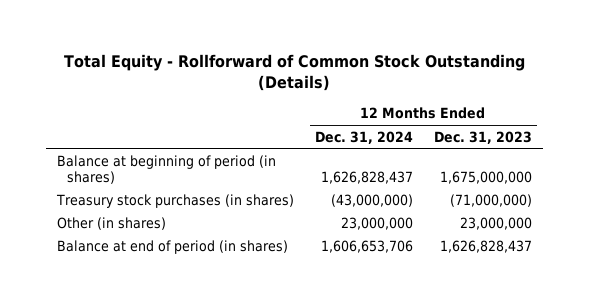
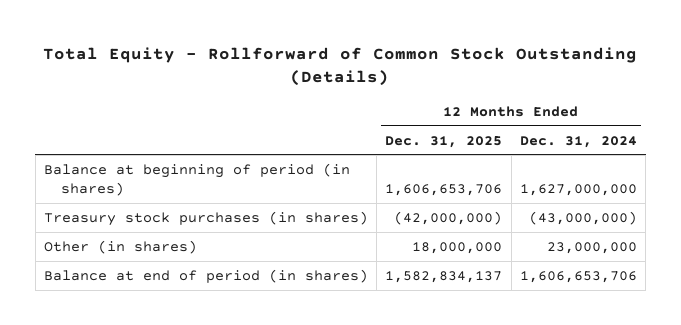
[434,130,533,144] Dec. 31, 2023 -> none
none -> [385,135,503,148] Dec. 31, 2025
[320,170,413,184] 1,626,828,437 -> [519,184,637,197] 1,627,000,000

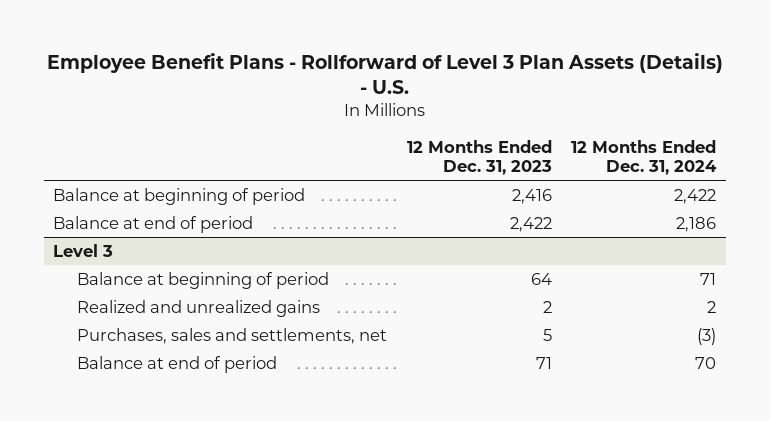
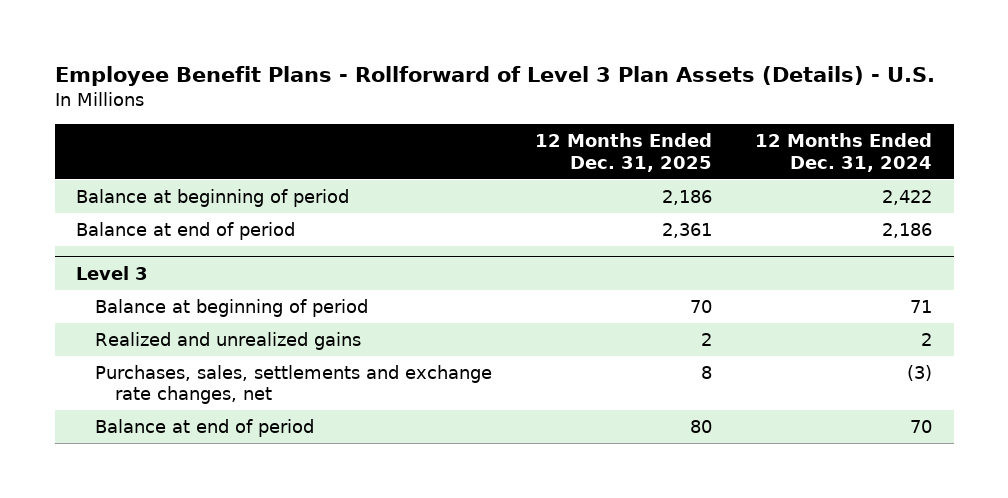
[406,139,552,176] 12 Months Ended Dec. 31, 2023 -> none
none -> [535,133,713,172] 12 Months Ended Dec. 31, 2025
[77,327,388,344] Purchases, sales and settlements, net -> [95,365,493,405] Purchases, sales, settlements and exchange rate changes, net

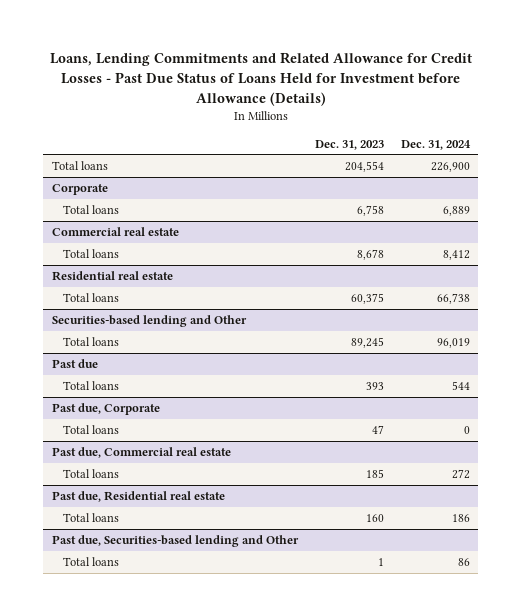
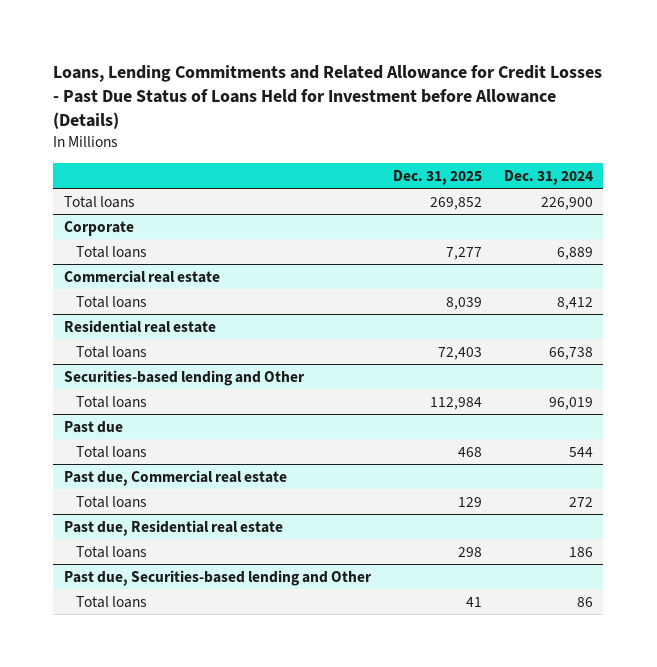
[314,139,384,150] Dec. 31, 2023 -> none
none -> [392,169,482,185] Dec. 31, 2025
[51,403,160,416] Past due, Corporate -> none
[63,425,120,435] Total loans -> none

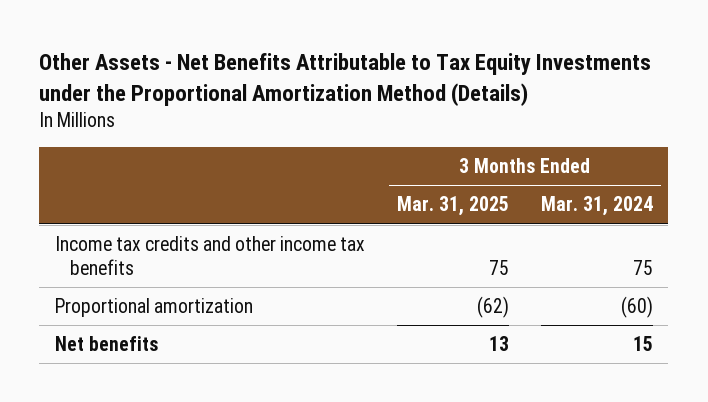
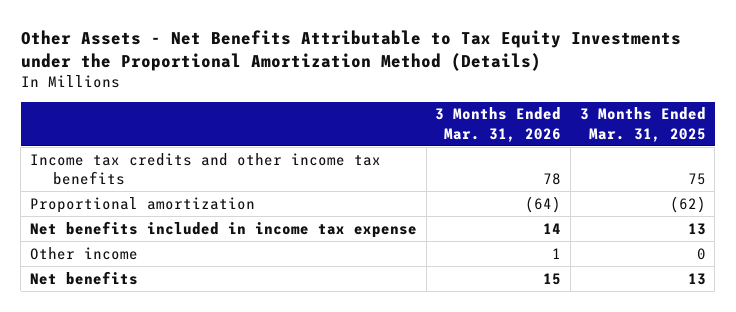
[540,196,653,217] Mar. 31, 2024 -> none
none -> [435,107,562,142] 3 Months Ended Mar. 31, 2026
none -> [29,220,417,238] Net benefits included in income tax expense
none -> [29,246,138,260] Other income

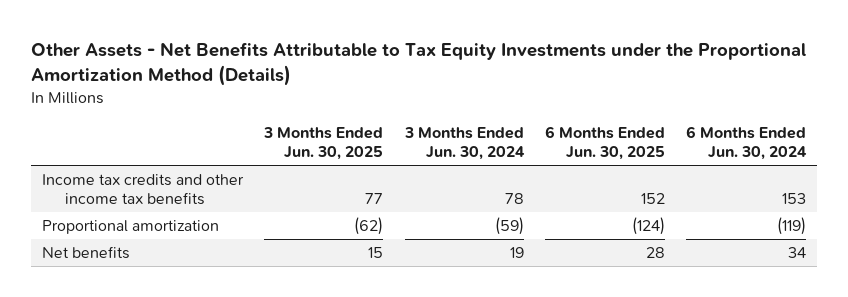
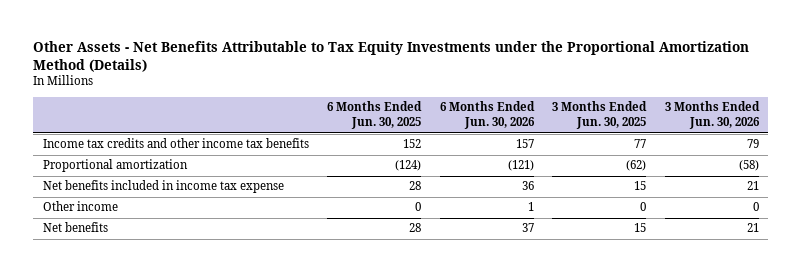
[403,127,525,161] 3 Months Ended Jun. 30, 2024 -> none
[686,126,808,161] 6 Months Ended Jun. 30, 2024 -> none
none -> [439,101,535,130] 6 Months Ended Jun. 30, 2026
none -> [664,101,760,130] 3 Months Ended Jun. 30, 2026
none -> [42,180,284,194] Net benefits included in income tax expense
none -> [42,201,118,212] Other income

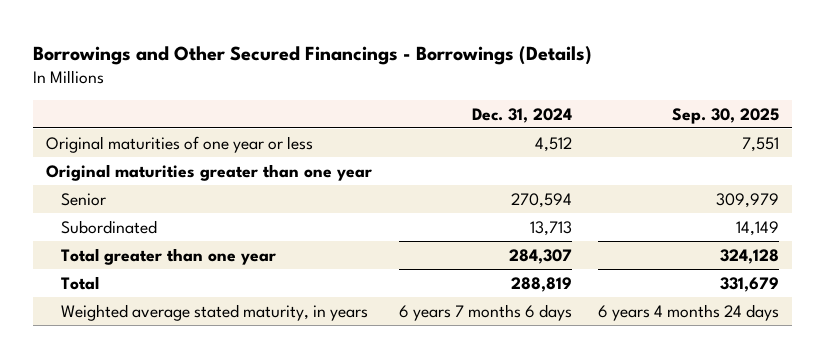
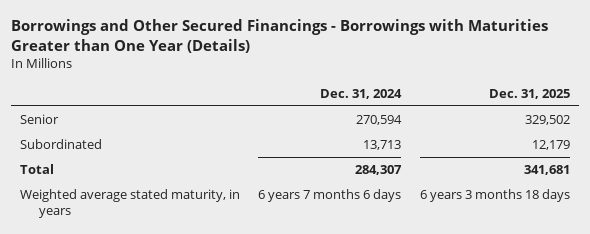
[32,45,592,65] Borrowings and Other Secured Financings - Borrowings (Details) -> [10,18,548,53] Borrowings and Other Secured Financings - Borrowings with Maturities Greater than One Year (Details)
[672,107,780,124] Sep. 30, 2025 -> none
none -> [488,88,570,99] Dec. 31, 2025
[46,135,314,153] Original maturities of one year or less -> none
[46,163,373,181] Original maturities greater than one year -> none
[60,275,99,290] Total -> none
[60,247,276,265] Total greater than one year -> [19,164,54,175] Total

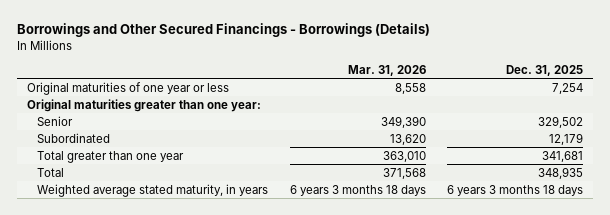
[10,18,548,53] Borrowings and Other Secured Financings - Borrowings with Maturities Greater than One Year (Details) -> [16,23,430,38] Borrowings and Other Secured Financings - Borrowings (Details)
[320,88,403,99] Dec. 31, 2024 -> none
none -> [347,64,426,76] Mar. 31, 2026
none -> [27,81,230,95] Original maturities of one year or less
none -> [27,98,262,112] Original maturities greater than one year:
none -> [37,150,185,163] Total greater than one year
[523,165,570,176] 341,681 -> [537,166,583,179] 348,935

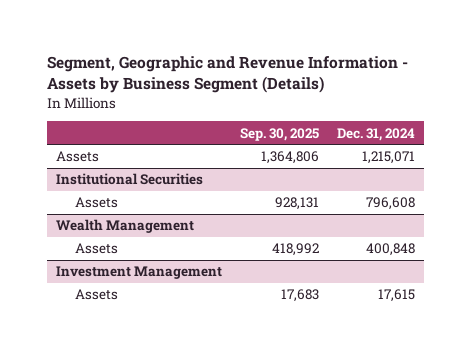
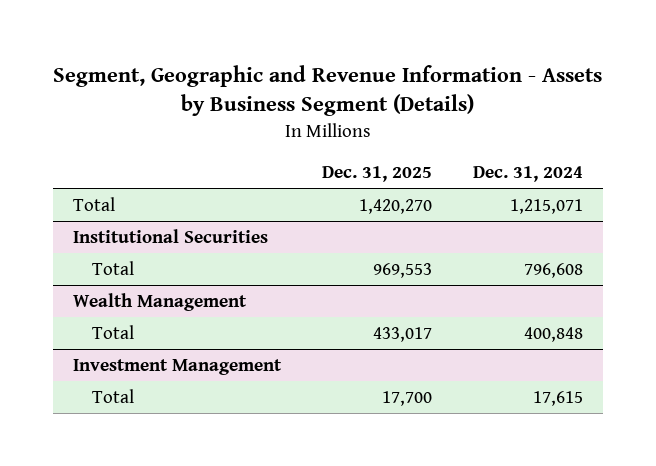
[239,127,319,141] Sep. 30, 2025 -> none
none -> [322,165,433,182] Dec. 31, 2025
[55,151,99,163] Assets -> [73,197,116,212] Total
[75,197,119,209] Assets -> [92,261,135,276] Total
[75,243,119,255] Assets -> [92,325,135,340] Total
[75,289,119,301] Assets -> [92,389,135,404] Total

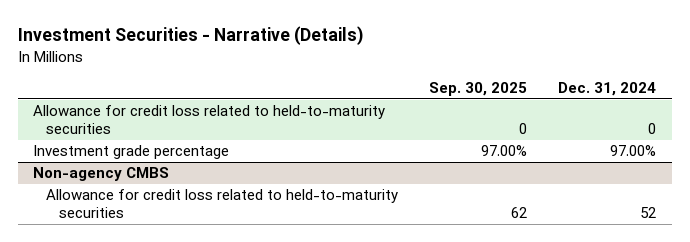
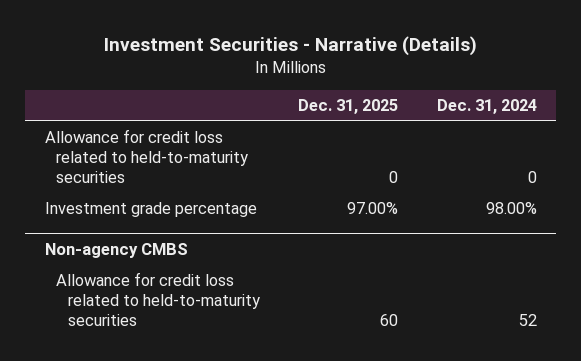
[429,82,528,97] Sep. 30, 2025 -> none
none -> [298,99,399,115] Dec. 31, 2025
[610,145,657,157] 97.00% -> [485,202,537,215] 98.00%

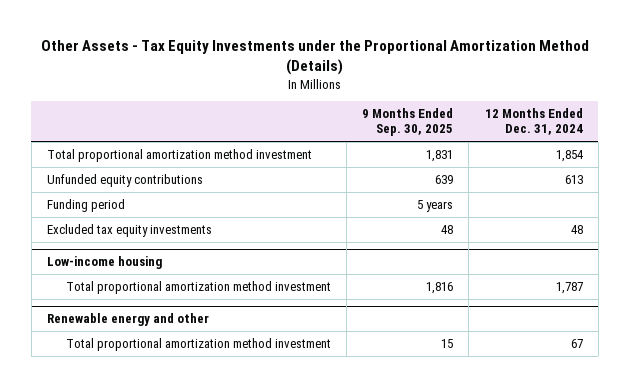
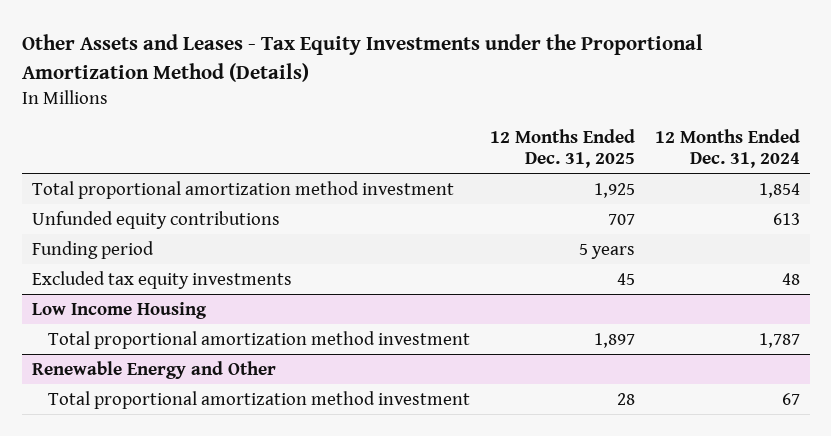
[40,40,589,76] Other Assets - Tax Equity Investments under the Proportional Amortization Method (Details) -> [21,34,703,82] Other Assets and Leases - Tax Equity Investments under the Proportional Amortization Method (Details)
[362,108,454,137] 9 Months Ended Sep. 30, 2025 -> none
none -> [489,128,635,168] 12 Months Ended Dec. 31, 2025
[47,256,163,270] Low-income housing -> [31,301,207,319] Low Income Housing
[47,313,210,327] Renewable energy and other -> [31,360,276,379] Renewable Energy and Other

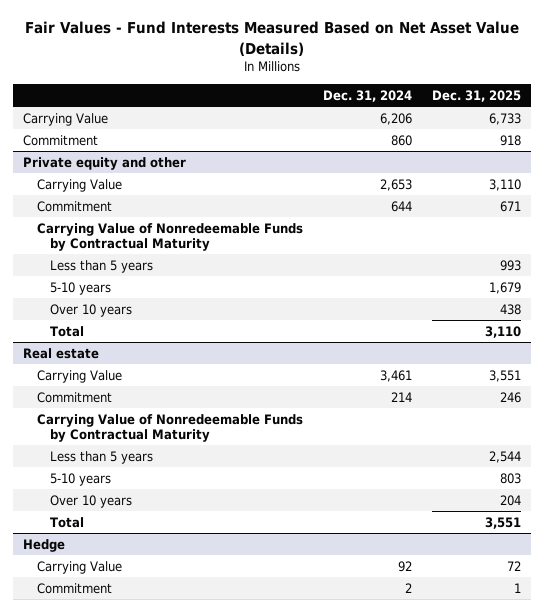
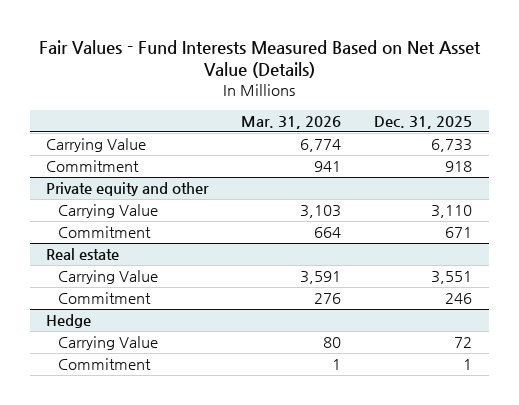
[322,89,412,102] Dec. 31, 2024 -> none
none -> [241,115,342,129] Mar. 31, 2026
[36,222,303,252] Carrying Value of Nonredeemable Funds by Contractual Maturity -> none
[49,259,153,273] Less than 5 years -> none
[49,281,111,295] 5-10 years -> none
[49,303,132,317] Over 10 years -> none
[49,325,84,337] Total -> none
[36,413,303,443] Carrying Value of Nonredeemable Funds by Contractual Maturity -> none
[49,450,153,464] Less than 5 years -> none
[49,472,111,486] 5-10 years -> none
[49,494,132,508] Over 10 years -> none
[49,516,84,528] Total -> none

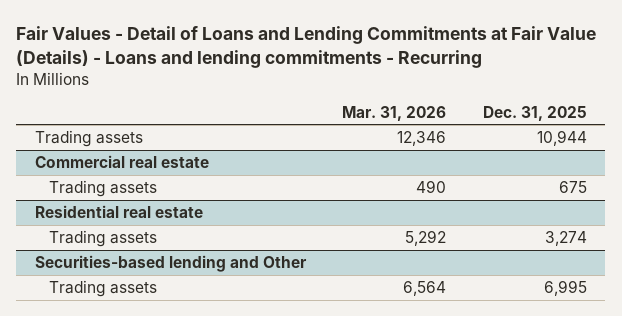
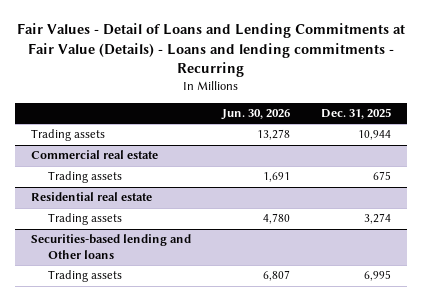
[342,105,447,121] Mar. 31, 2026 -> none
none -> [220,108,290,120] Jun. 30, 2026
[34,254,307,272] Securities-based lending and Other -> [30,234,191,259] Securities-based lending and Other loans

